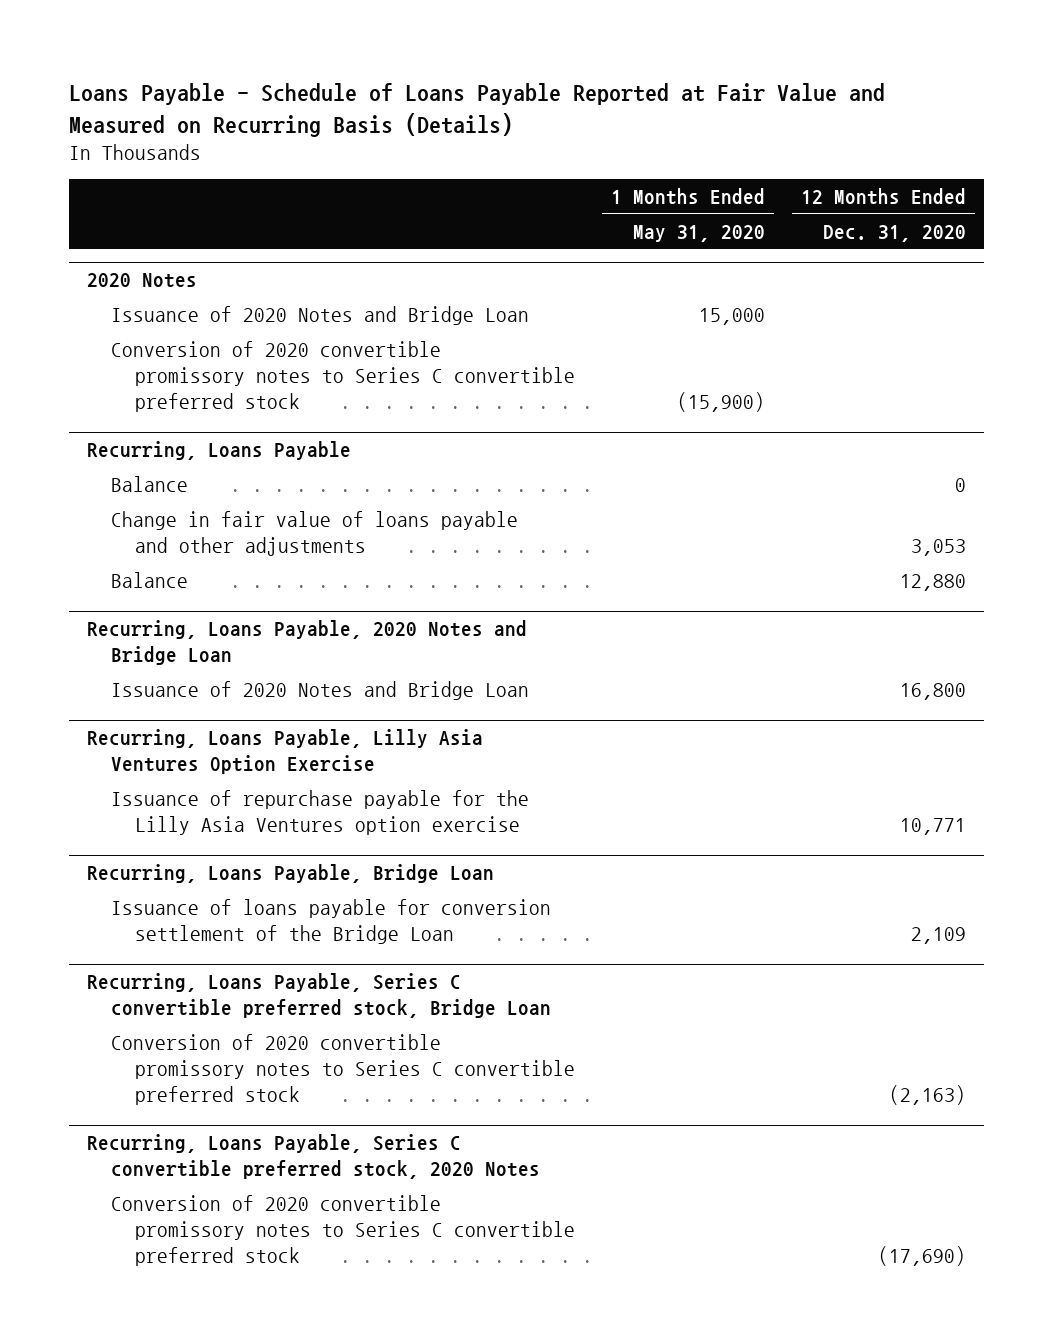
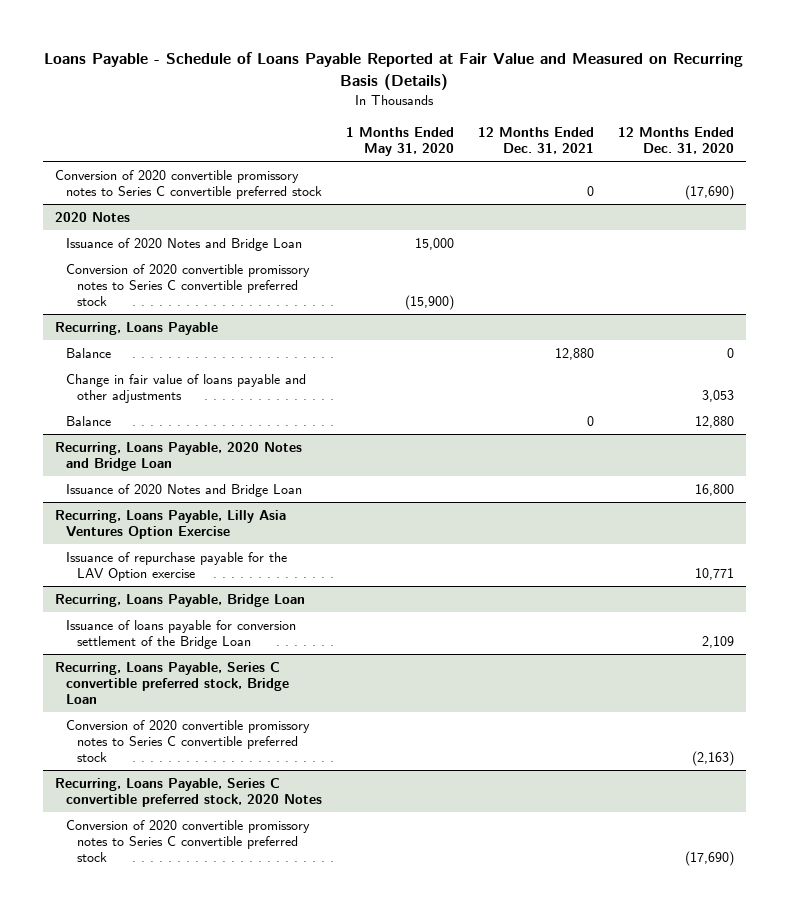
none -> [477,126,594,154] 12 Months Ended Dec. 31, 2021
none -> [54,169,322,200] Conversion of 2020 convertible promissory notes to Series C convertible preferred stock
[110,789,529,835] Issuance of repurchase payable for the Lilly Asia Ventures option exercise -> [65,551,287,582] Issuance of repurchase payable for the LAV Option exercise

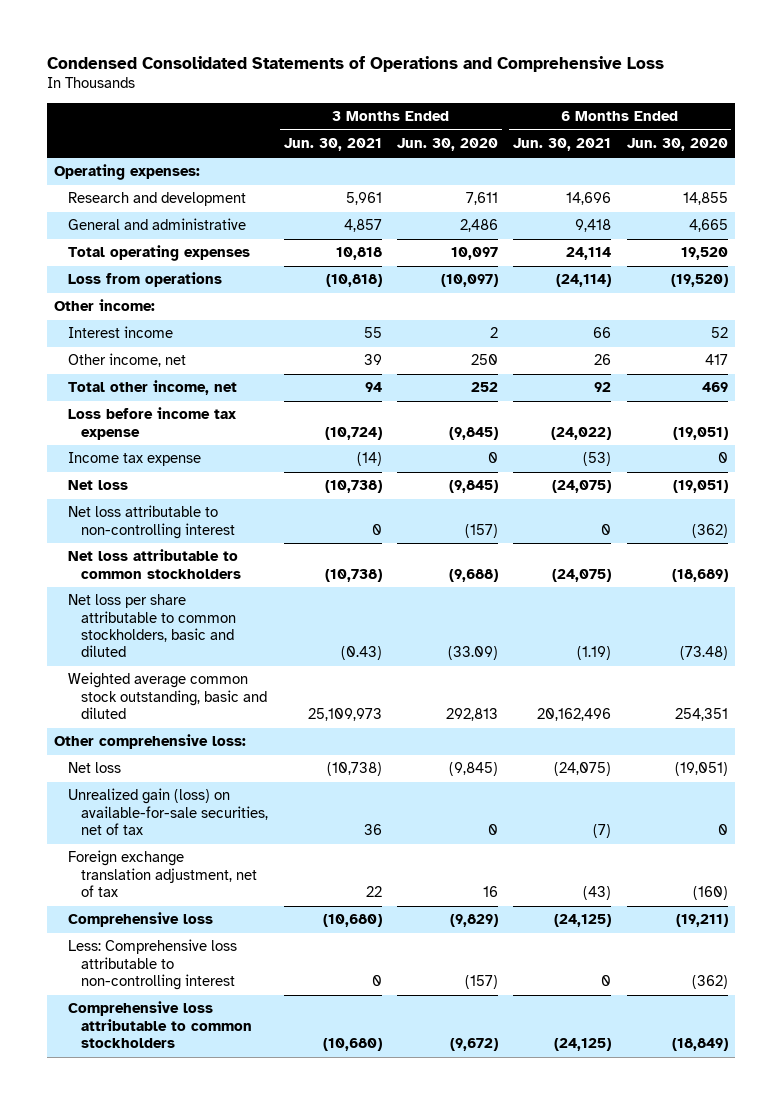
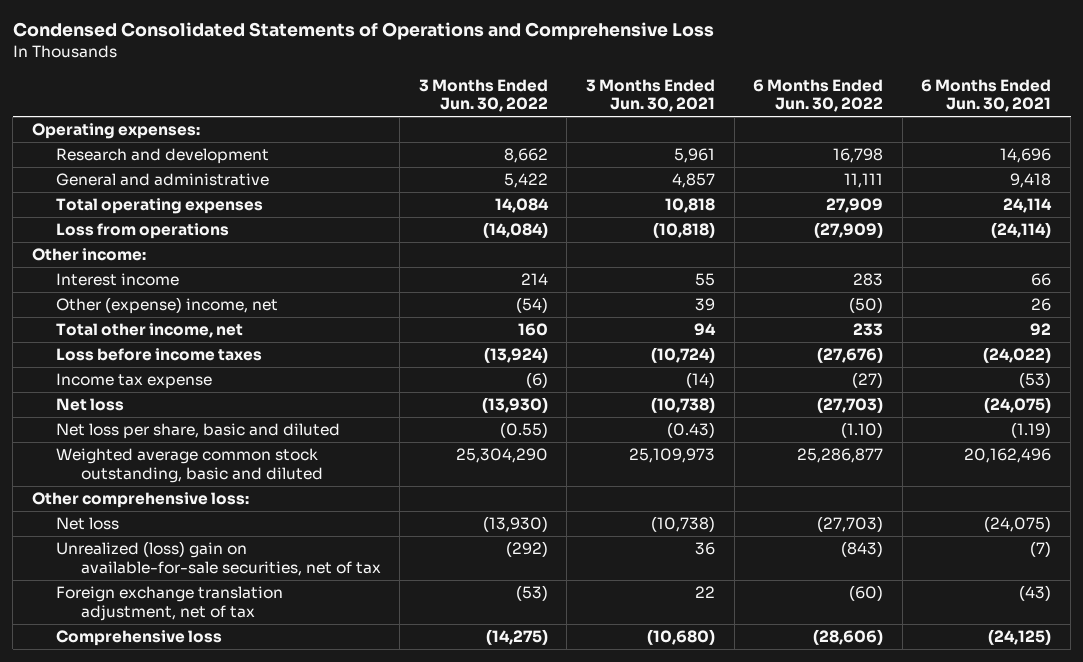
[396,138,498,152] Jun. 30, 2020 -> none
[626,138,728,152] Jun. 30, 2020 -> none
none -> [418,78,548,112] 3 Months Ended Jun. 30, 2022
none -> [753,78,884,112] 6 Months Ended Jun. 30, 2022
[67,353,186,368] Other income, net -> [56,297,279,315] Other (expense) income, net
[67,407,236,440] Loss before income tax expense -> [56,348,263,362] Loss before income taxes
[67,505,236,539] Net loss attributable to non-controlling interest -> none
[67,549,242,579] Net loss attributable to common stockholders -> none
[67,594,237,658] Net loss per share attributable to common stockholders, basic and diluted -> [56,423,341,440] Net loss per share, basic and diluted
[67,788,269,836] Unrealized gain (loss) on available-for-sale securities, net of tax -> [56,541,381,576] Unrealized (loss) gain on available-for-sale securities, net of tax
[67,939,237,991] Less: Comprehensive loss attributable to non-controlling interest -> none
[67,1001,253,1049] Comprehensive loss attributable to common stockholders -> none

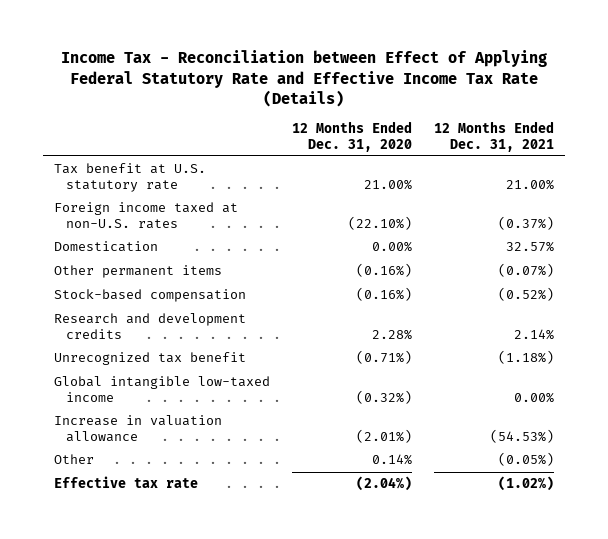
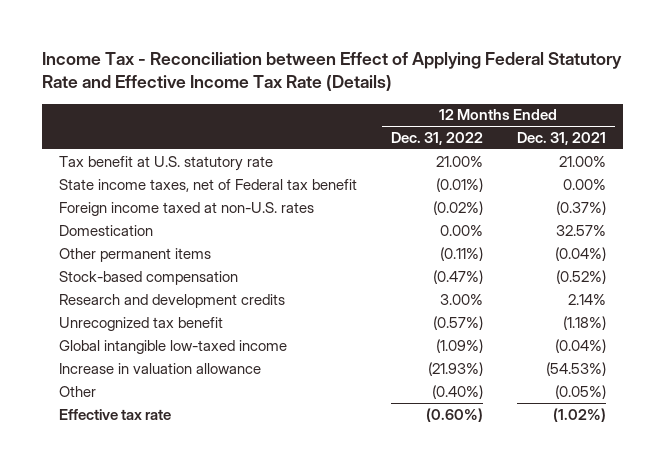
[291,121,412,152] 12 Months Ended Dec. 31, 2020 -> none
none -> [390,131,483,145] Dec. 31, 2022
none -> [58,178,357,192] State income taxes, net of Federal tax benefit
[497,263,554,278] (0.07%) -> [554,246,606,261] (0.04%)
[513,391,554,403] 0.00% -> [554,338,606,353] (0.04%)

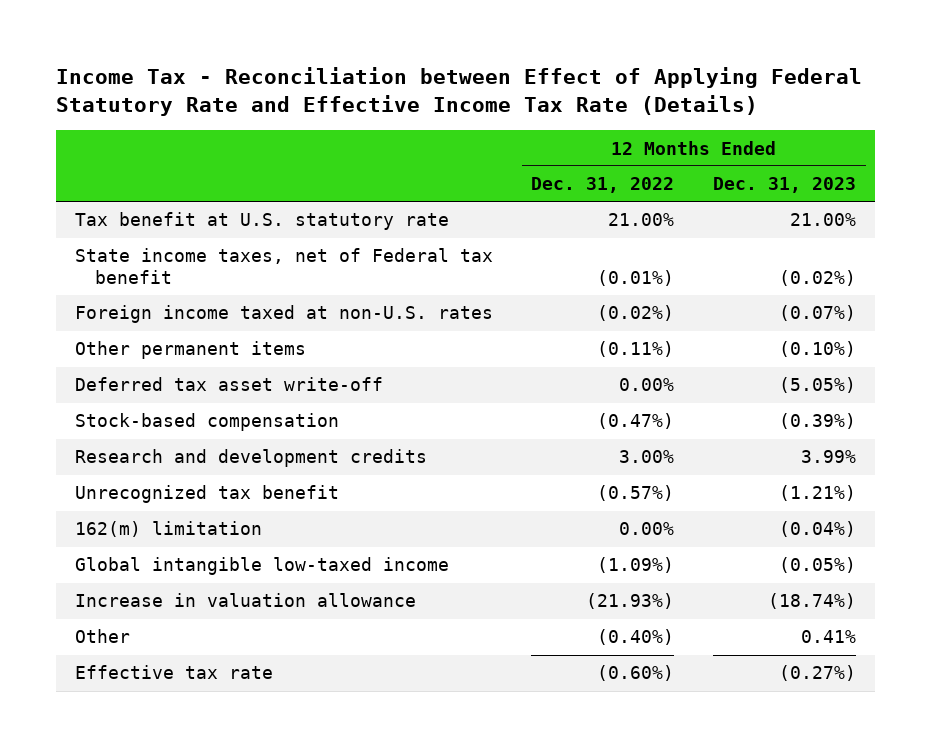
[516,131,606,145] Dec. 31, 2021 -> none
none -> [712,177,856,194] Dec. 31, 2023
[58,224,153,236] Domestication -> none
none -> [75,377,384,392] Deferred tax asset write-off
none -> [75,521,263,538] 162(m) limitation

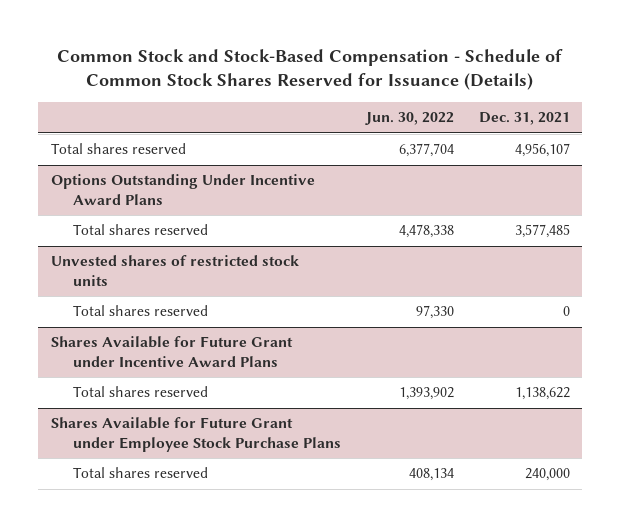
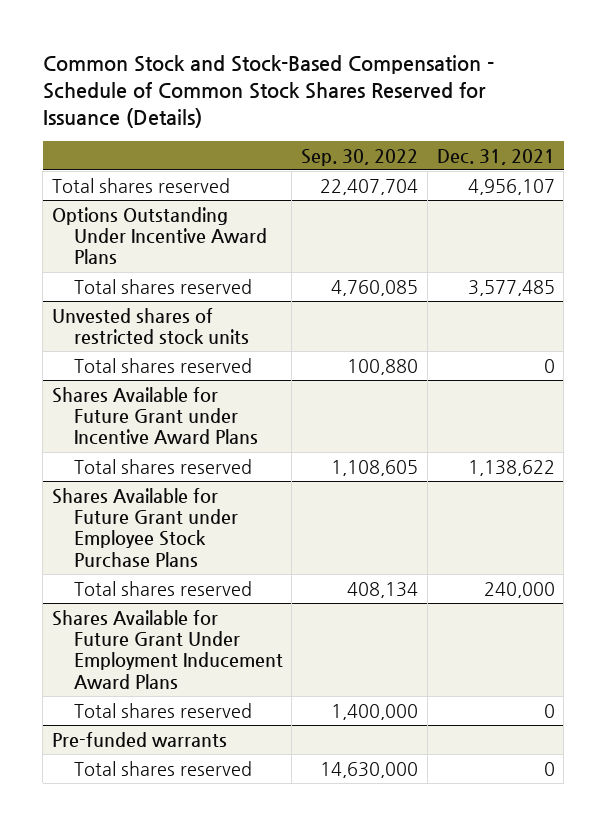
[364,112,454,126] Jun. 30, 2022 -> none
none -> [301,148,419,166] Sep. 30, 2022
none -> [51,609,283,689] Shares Available for Future Grant Under Employment Inducement Award Plans
none -> [73,702,252,718] Total shares reserved
none -> [51,731,227,747] Pre-funded warrants
none -> [73,760,252,776] Total shares reserved

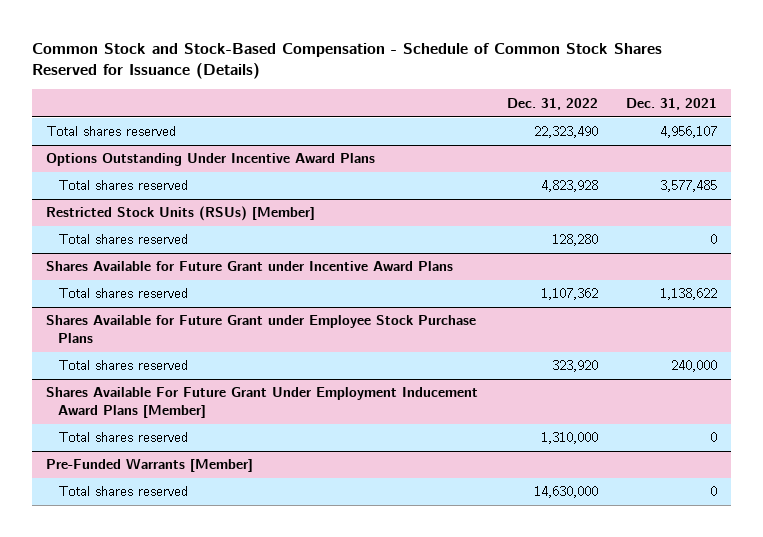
[301,148,419,166] Sep. 30, 2022 -> none
none -> [506,97,598,110] Dec. 31, 2022
[51,307,249,345] Unvested shares of restricted stock units -> [46,206,316,222] Restricted Stock Units (RSUs) [Member]
[51,609,283,689] Shares Available for Future Grant Under Employment Inducement Award Plans -> [46,387,479,418] Shares Available For Future Grant Under Employment Inducement Award Plans [Member]
[51,731,227,747] Pre-funded warrants -> [46,458,254,473] Pre-Funded Warrants [Member]

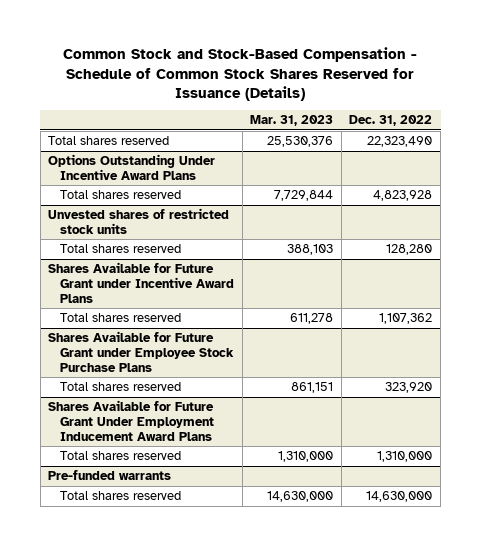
[625,97,717,110] Dec. 31, 2021 -> none
none -> [250,115,334,127] Mar. 31, 2023
[46,206,316,222] Restricted Stock Units (RSUs) [Member] -> [48,208,230,234] Unvested shares of restricted stock units
[46,387,479,418] Shares Available For Future Grant Under Employment Inducement Award Plans [Member] -> [48,400,215,441] Shares Available for Future Grant Under Employment Inducement Award Plans
[46,458,254,473] Pre-Funded Warrants [Member] -> [48,470,172,481] Pre-funded warrants

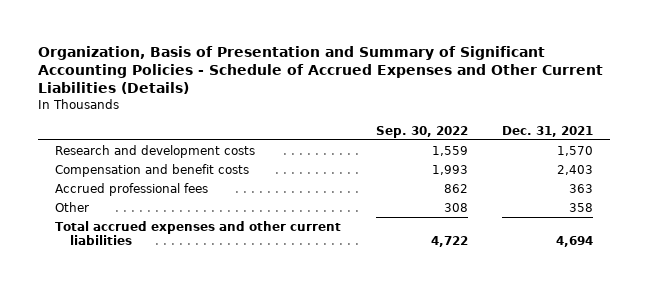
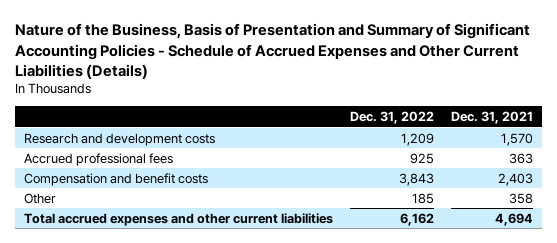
[38,45,604,95] Organization, Basis of Presentation and Summary of Significant Accounting Policies - Schedule of Accrued Expenses and Other Current Liabilities (Details) -> [14,23,530,79] Nature of the Business, Basis of Presentation and Summary of Significant Accounting Policies - Schedule of Accrued Expenses and Other Current Liabilities (Details)
[375,125,468,138] Sep. 30, 2022 -> none
none -> [350,111,435,125] Dec. 31, 2022
[55,163,250,177] Compensation and benefit costs -> [23,172,208,186] Compensation and benefit costs

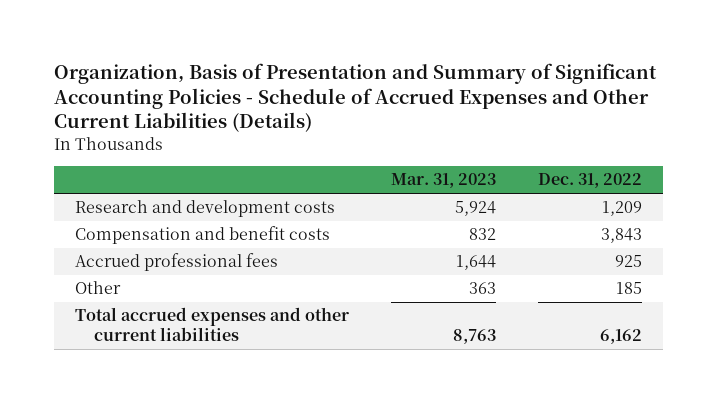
[14,23,530,79] Nature of the Business, Basis of Presentation and Summary of Significant Accounting Policies - Schedule of Accrued Expenses and Other Current Liabilities (Details) -> [54,63,658,133] Organization, Basis of Presentation and Summary of Significant Accounting Policies - Schedule of Accrued Expenses and Other Current Liabilities (Details)
[451,111,534,125] Dec. 31, 2021 -> none
none -> [391,173,497,189] Mar. 31, 2023
[23,152,173,166] Accrued professional fees -> [75,253,279,272] Accrued professional fees

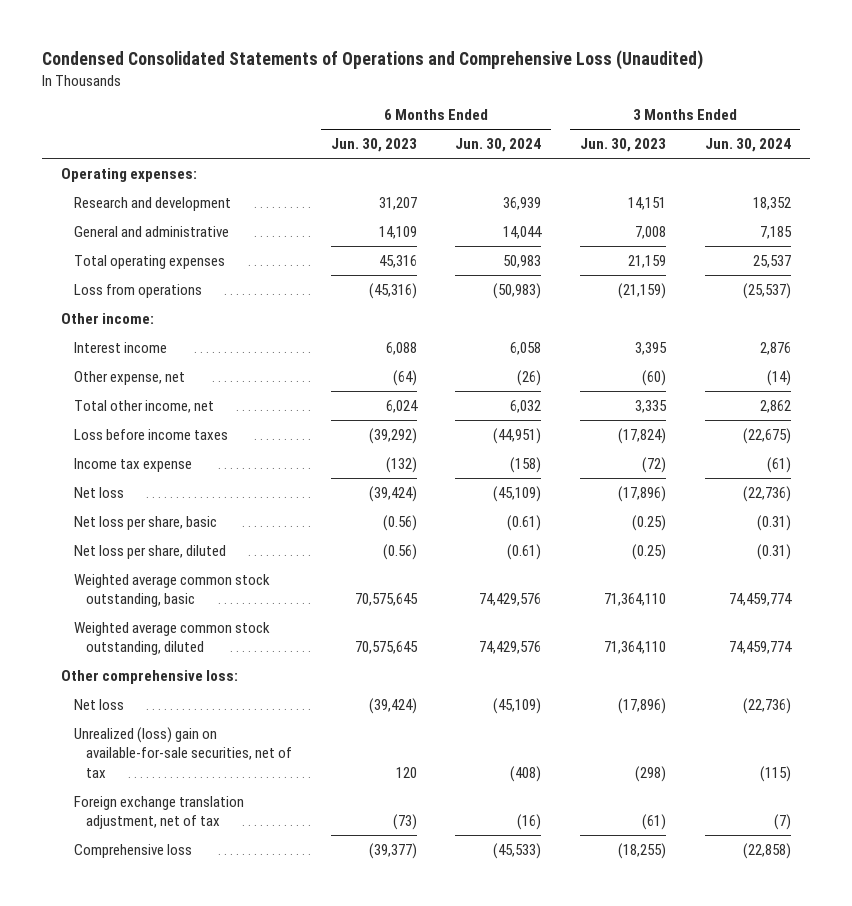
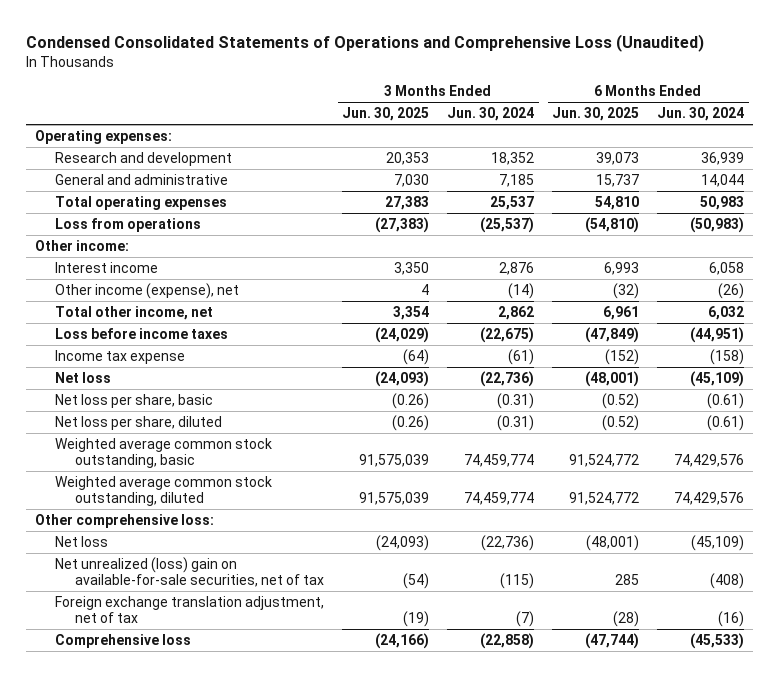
[330,138,417,153] Jun. 30, 2023 -> none
[579,138,666,153] Jun. 30, 2023 -> none
none -> [342,107,430,122] Jun. 30, 2025
none -> [552,107,640,122] Jun. 30, 2025
[73,370,185,385] Other expense, net -> [55,282,240,299] Other income (expense), net
[73,726,292,778] Unrealized (loss) gain on available-for-sale securities, net of tax -> [55,556,324,587] Net unrealized (loss) gain on available-for-sale securities, net of tax

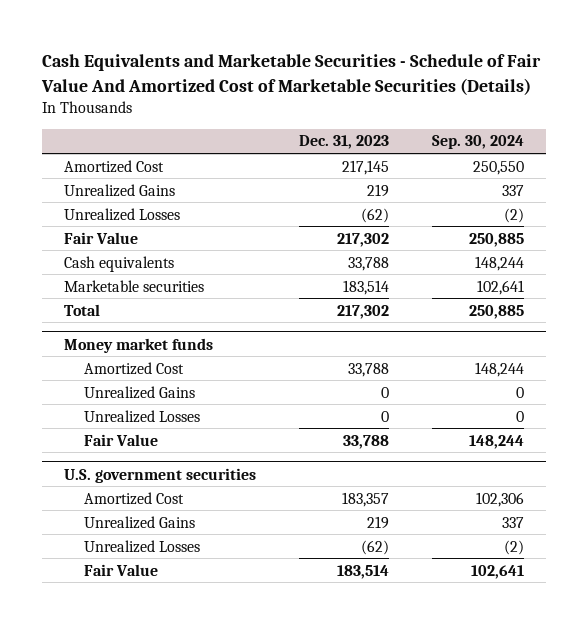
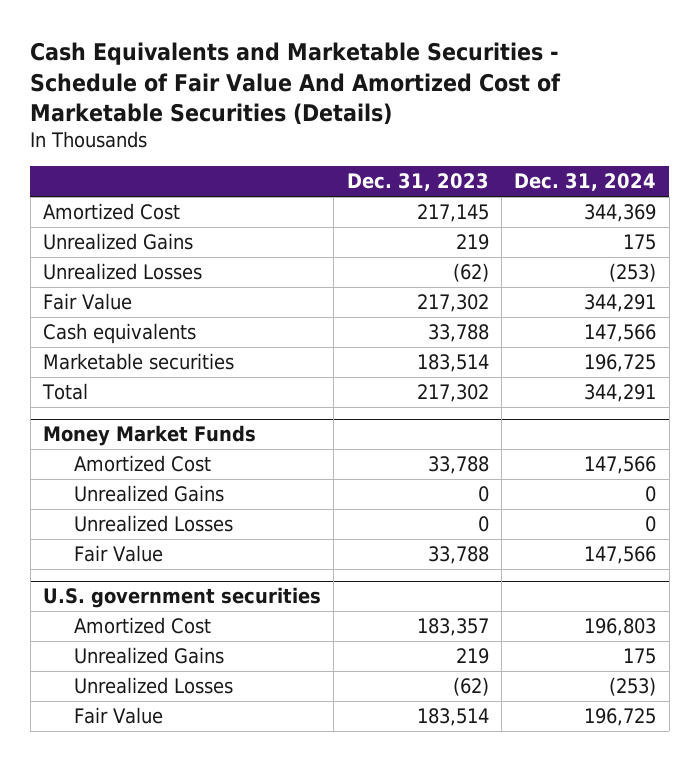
[432,135,525,150] Sep. 30, 2024 -> none
none -> [514,173,657,192] Dec. 31, 2024
[63,337,213,353] Money market funds -> [43,425,257,447] Money Market Funds

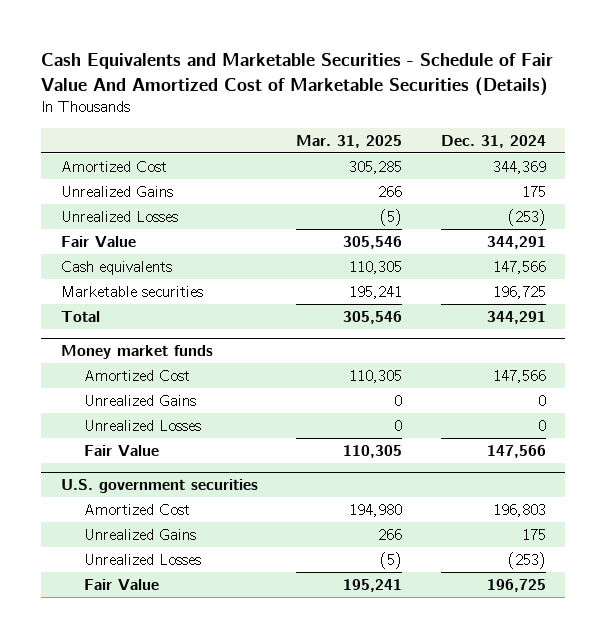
[346,173,489,192] Dec. 31, 2023 -> none
none -> [296,134,403,148] Mar. 31, 2025
[43,425,257,447] Money Market Funds -> [60,345,213,360] Money market funds

